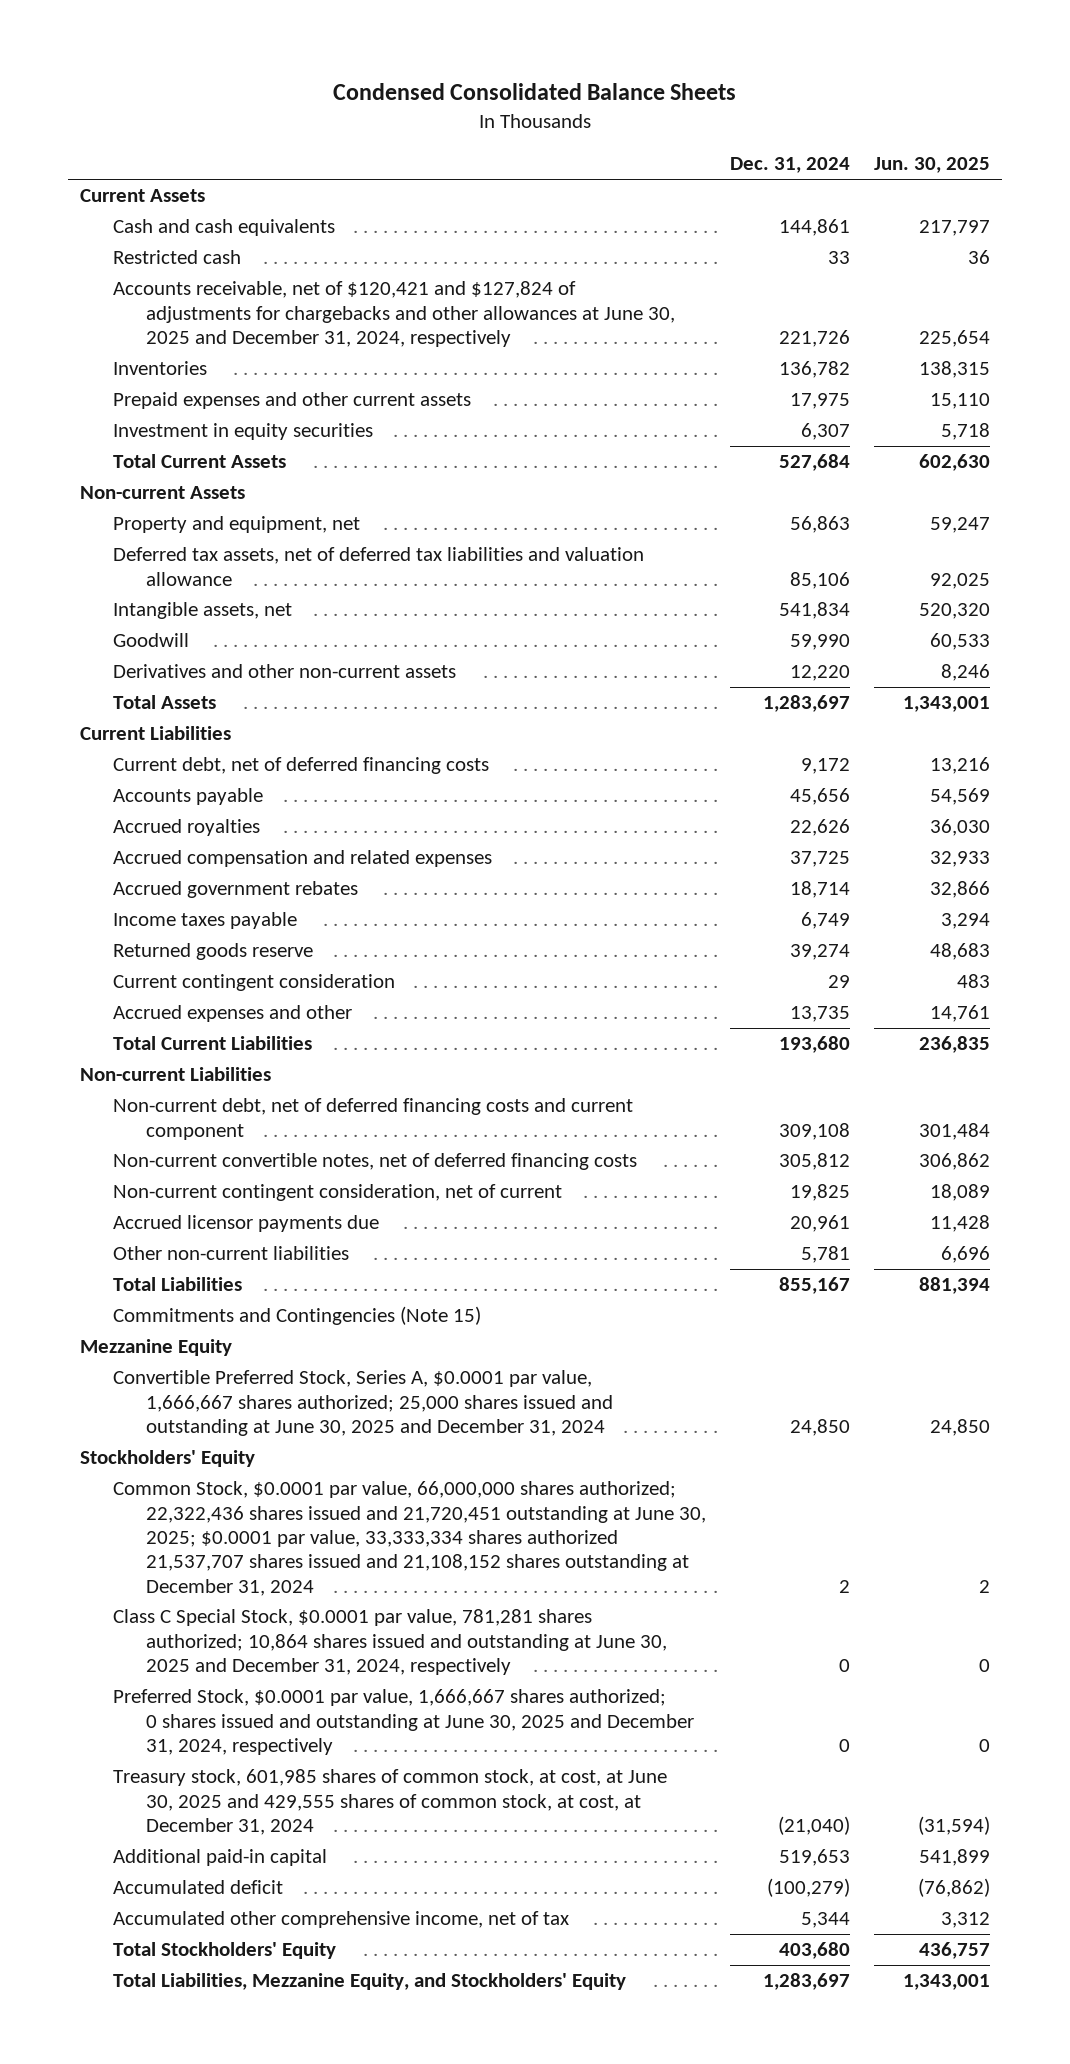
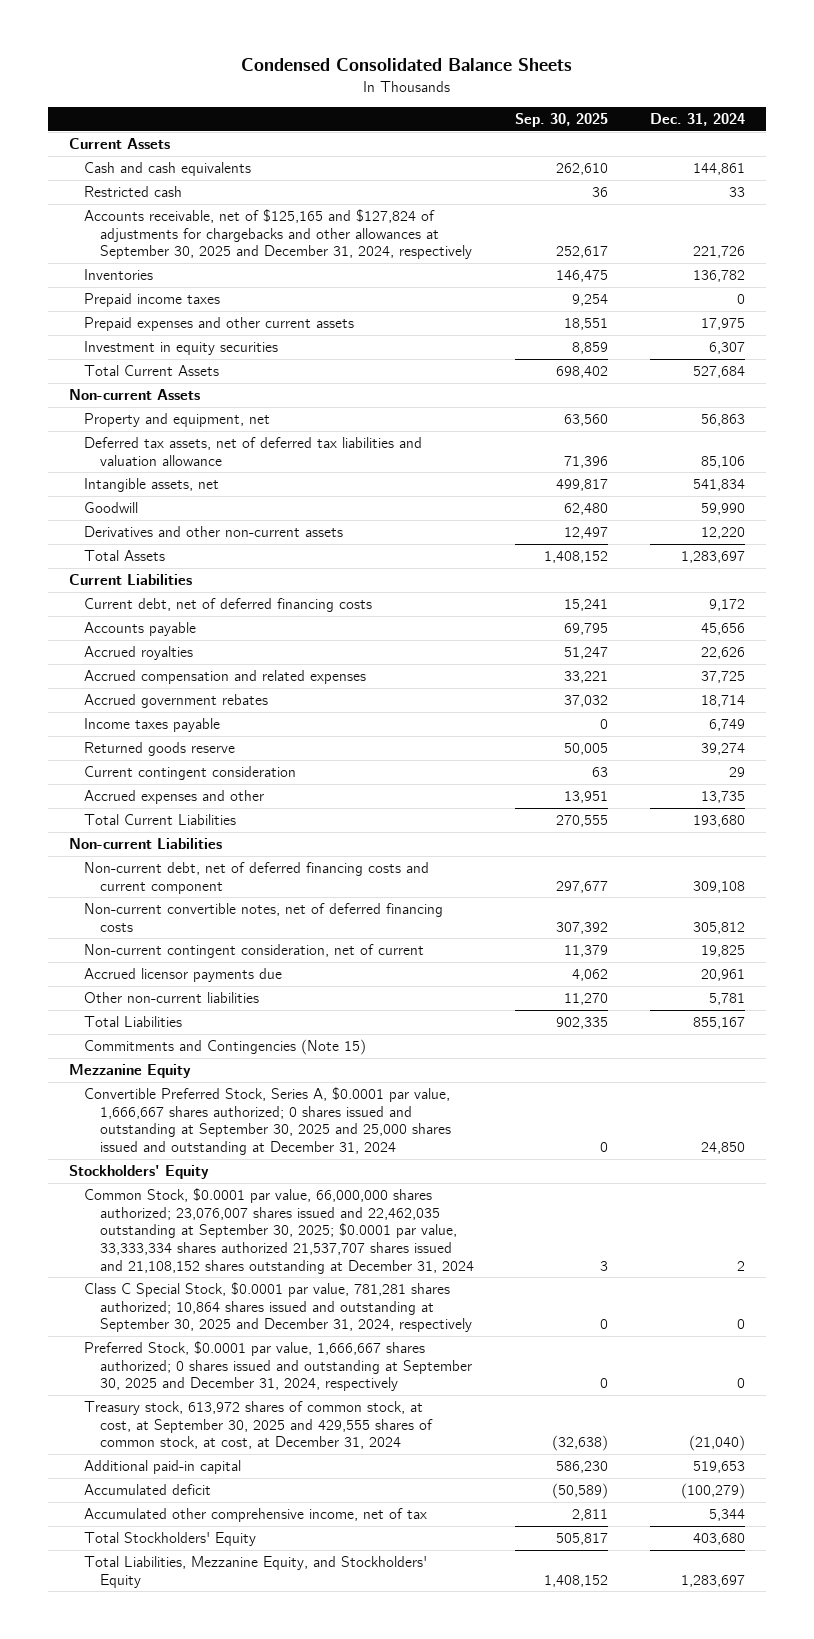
[873,157,990,174] Jun. 30, 2025 -> none
none -> [515,113,609,128] Sep. 30, 2025
[112,281,675,347] Accounts receivable, net of $120,421 and $127,824 of adjustments for chargebacks and other allowances at June 30, 2025 and December 31, 2024, respectively -> [84,209,472,260] Accounts receivable, net of $125,165 and $127,824 of adjustments for chargebacks and other allowances at September 30, 2025 and December 31, 2024, respectively
none -> [84,293,221,308] Prepaid income taxes
[112,1370,613,1436] Convertible Preferred Stock, Series A, $0.0001 par value, 1,666,667 shares authorized; 25,000 shares issued and outstanding at June 30, 2025 and December 31, 2024 -> [84,1087,451,1156] Convertible Preferred Stock, Series A, $0.0001 par value, 1,666,667 shares authorized; 0 shares issued and outstanding at September 30, 2025 and 25,000 shares issued and outstanding at December 31, 2024
[112,1481,706,1596] Common Stock, $0.0001 par value, 66,000,000 shares authorized; 22,322,436 shares issued and 21,720,451 outstanding at June 30, 2025; $0.0001 par value, 33,333,334 shares authorized 21,537,707 shares issued and 21,108,152 shares outstanding at December 31, 2024 -> [84,1188,474,1274] Common Stock, $0.0001 par value, 66,000,000 shares authorized; 23,076,007 shares issued and 22,462,035 outstanding at September 30, 2025; $0.0001 par value, 33,333,334 shares authorized 21,537,707 shares issued and 21,108,152 shares outstanding at December 31, 2024
[112,1609,667,1675] Class C Special Stock, $0.0001 par value, 781,281 shares authorized; 10,864 shares issued and outstanding at June 30, 2025 and December 31, 2024, respectively -> [84,1282,472,1333] Class C Special Stock, $0.0001 par value, 781,281 shares authorized; 10,864 shares issued and outstanding at September 30, 2025 and December 31, 2024, respectively
[112,1689,694,1755] Preferred Stock, $0.0001 par value, 1,666,667 shares authorized; 0 shares issued and outstanding at June 30, 2025 and December 31, 2024, respectively -> [84,1341,472,1392] Preferred Stock, $0.0001 par value, 1,666,667 shares authorized; 0 shares issued and outstanding at September 30, 2025 and December 31, 2024, respectively
[112,1769,667,1835] Treasury stock, 601,985 shares of common stock, at cost, at June 30, 2025 and 429,555 shares of common stock, at cost, at December 31, 2024 -> [84,1401,433,1450] Treasury stock, 613,972 shares of common stock, at cost, at September 30, 2025 and 429,555 shares of common stock, at cost, at December 31, 2024

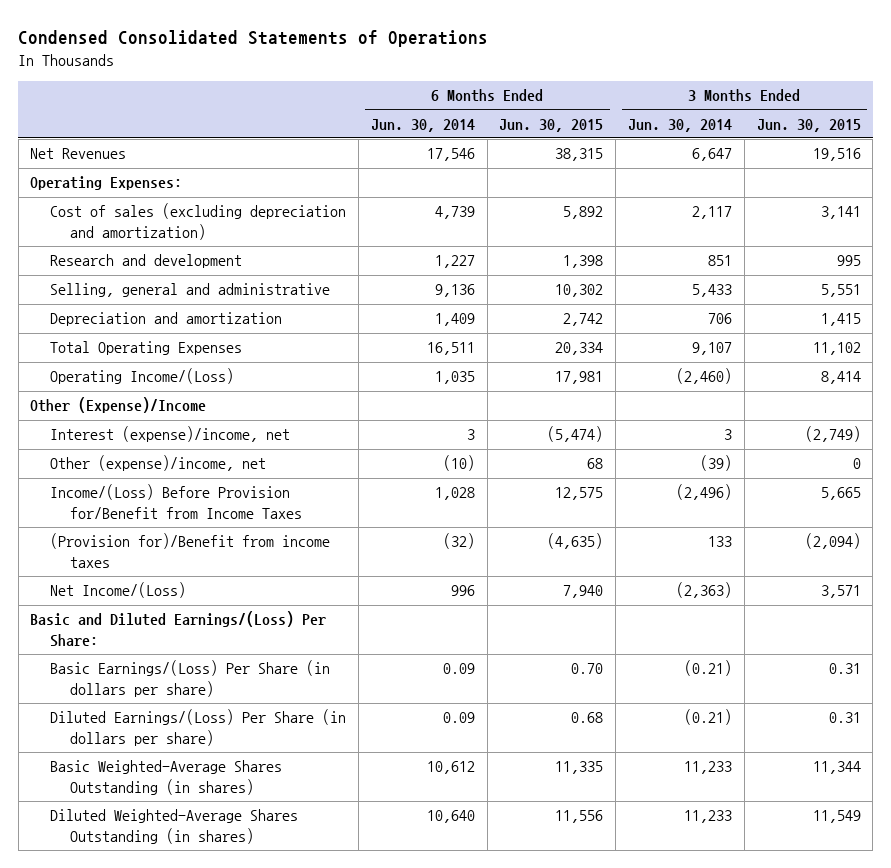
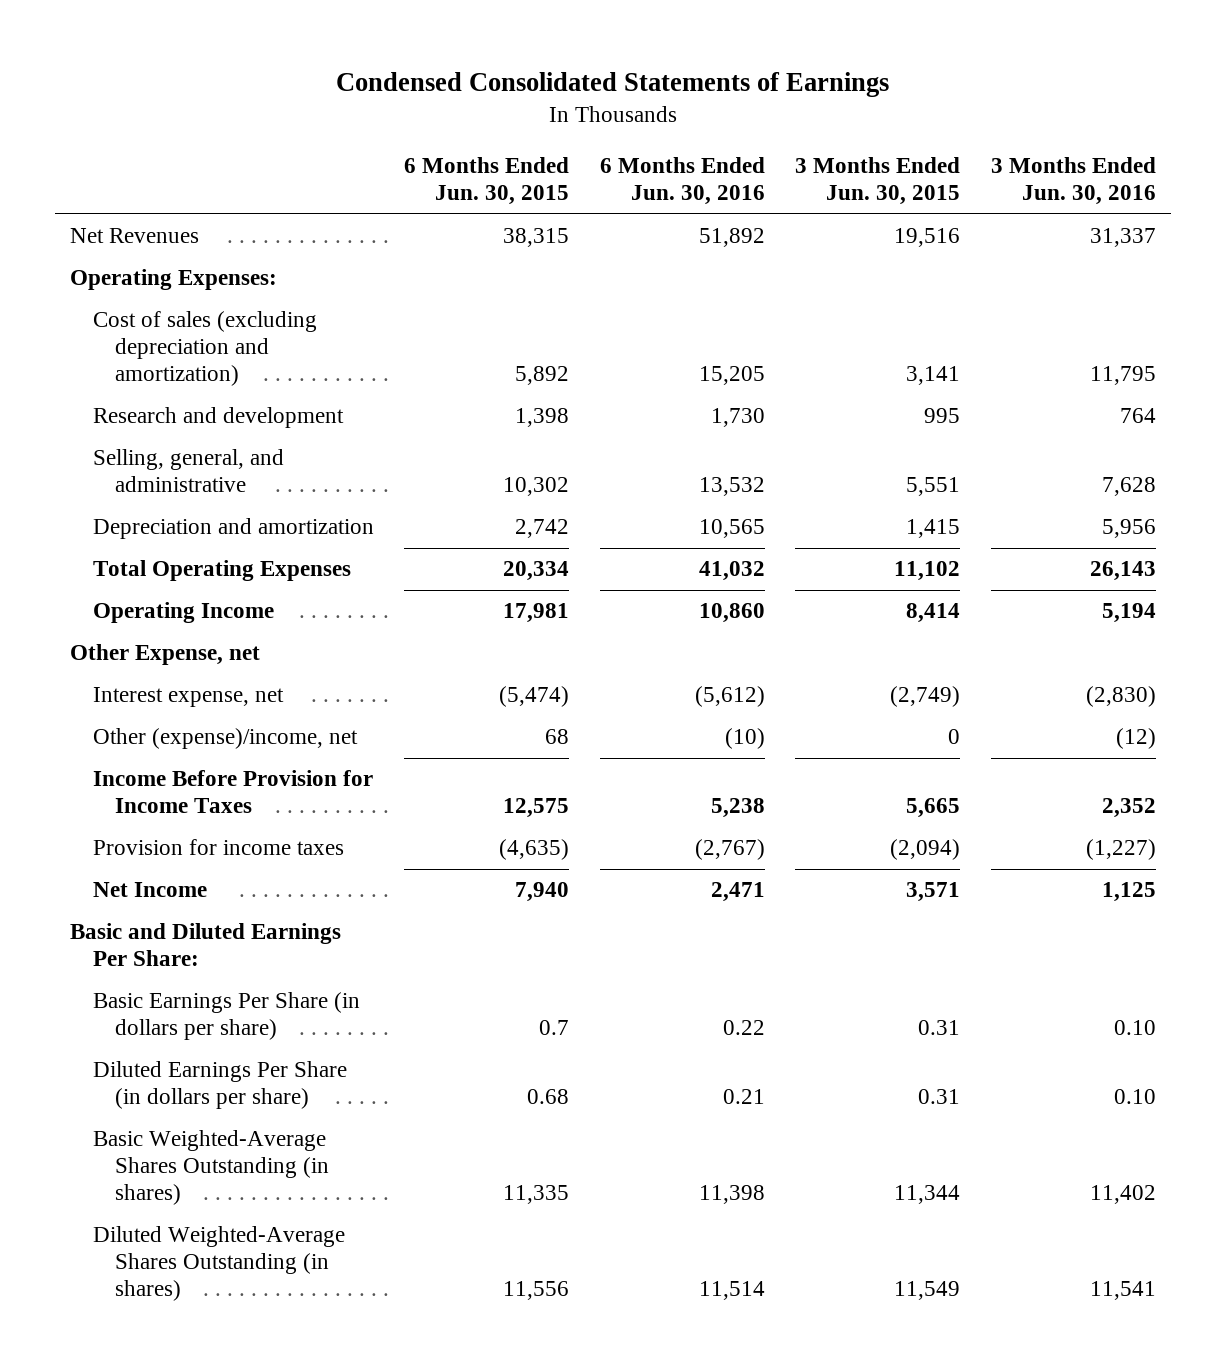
[18,30,489,48] Condensed Consolidated Statements of Operations -> [336,71,890,97] Condensed Consolidated Statements of Earnings
[370,118,475,132] Jun. 30, 2014 -> none
[628,118,733,132] Jun. 30, 2014 -> none
none -> [599,157,765,205] 6 Months Ended Jun. 30, 2016
none -> [990,157,1156,205] 3 Months Ended Jun. 30, 2016
[50,283,331,298] Selling, general and administrative -> [92,449,284,493] Selling, general, and administrative
[50,368,235,385] Operating Income/(Loss) -> [92,602,274,624] Operating Income
[30,397,207,414] Other (Expense)/Income -> [70,644,261,666] Other Expense, net
[50,426,291,443] Interest (expense)/income, net -> [92,687,284,708] Interest expense, net
[50,484,302,520] Income/(Loss) Before Provision for/Benefit from Income Taxes -> [92,770,373,814] Income Before Provision for Income Taxes
[50,533,331,569] (Provision for)/Benefit from income taxes -> [92,839,344,856] Provision for income taxes
[50,582,187,599] Net Income/(Loss) -> [92,882,207,898] Net Income
[30,611,327,648] Basic and Diluted Earnings/(Loss) Per Share: -> [70,923,342,967] Basic and Diluted Earnings Per Share:
[50,660,331,698] Basic Earnings/(Loss) Per Share (in dollars per share) -> [92,992,360,1041] Basic Earnings Per Share (in dollars per share)
[571,663,604,675] 0.70 -> [539,1020,570,1036] 0.7
[50,709,347,747] Diluted Earnings/(Loss) Per Share (in dollars per share) -> [92,1061,347,1110] Diluted Earnings Per Share (in dollars per share)

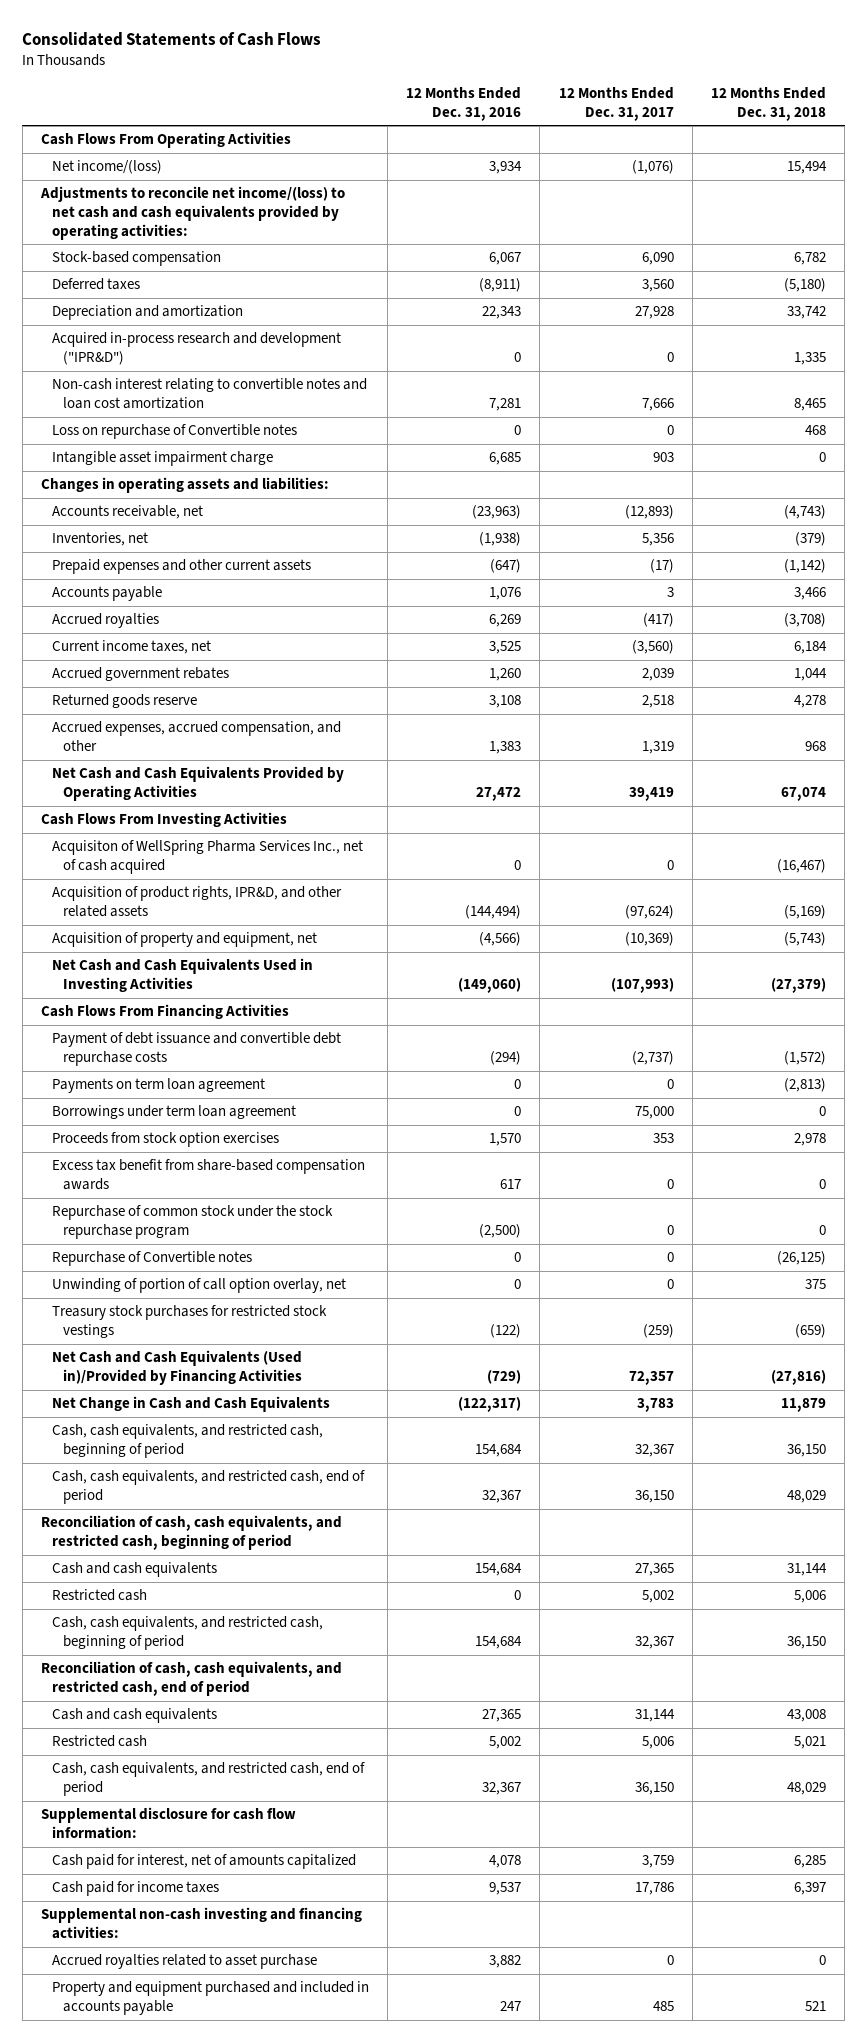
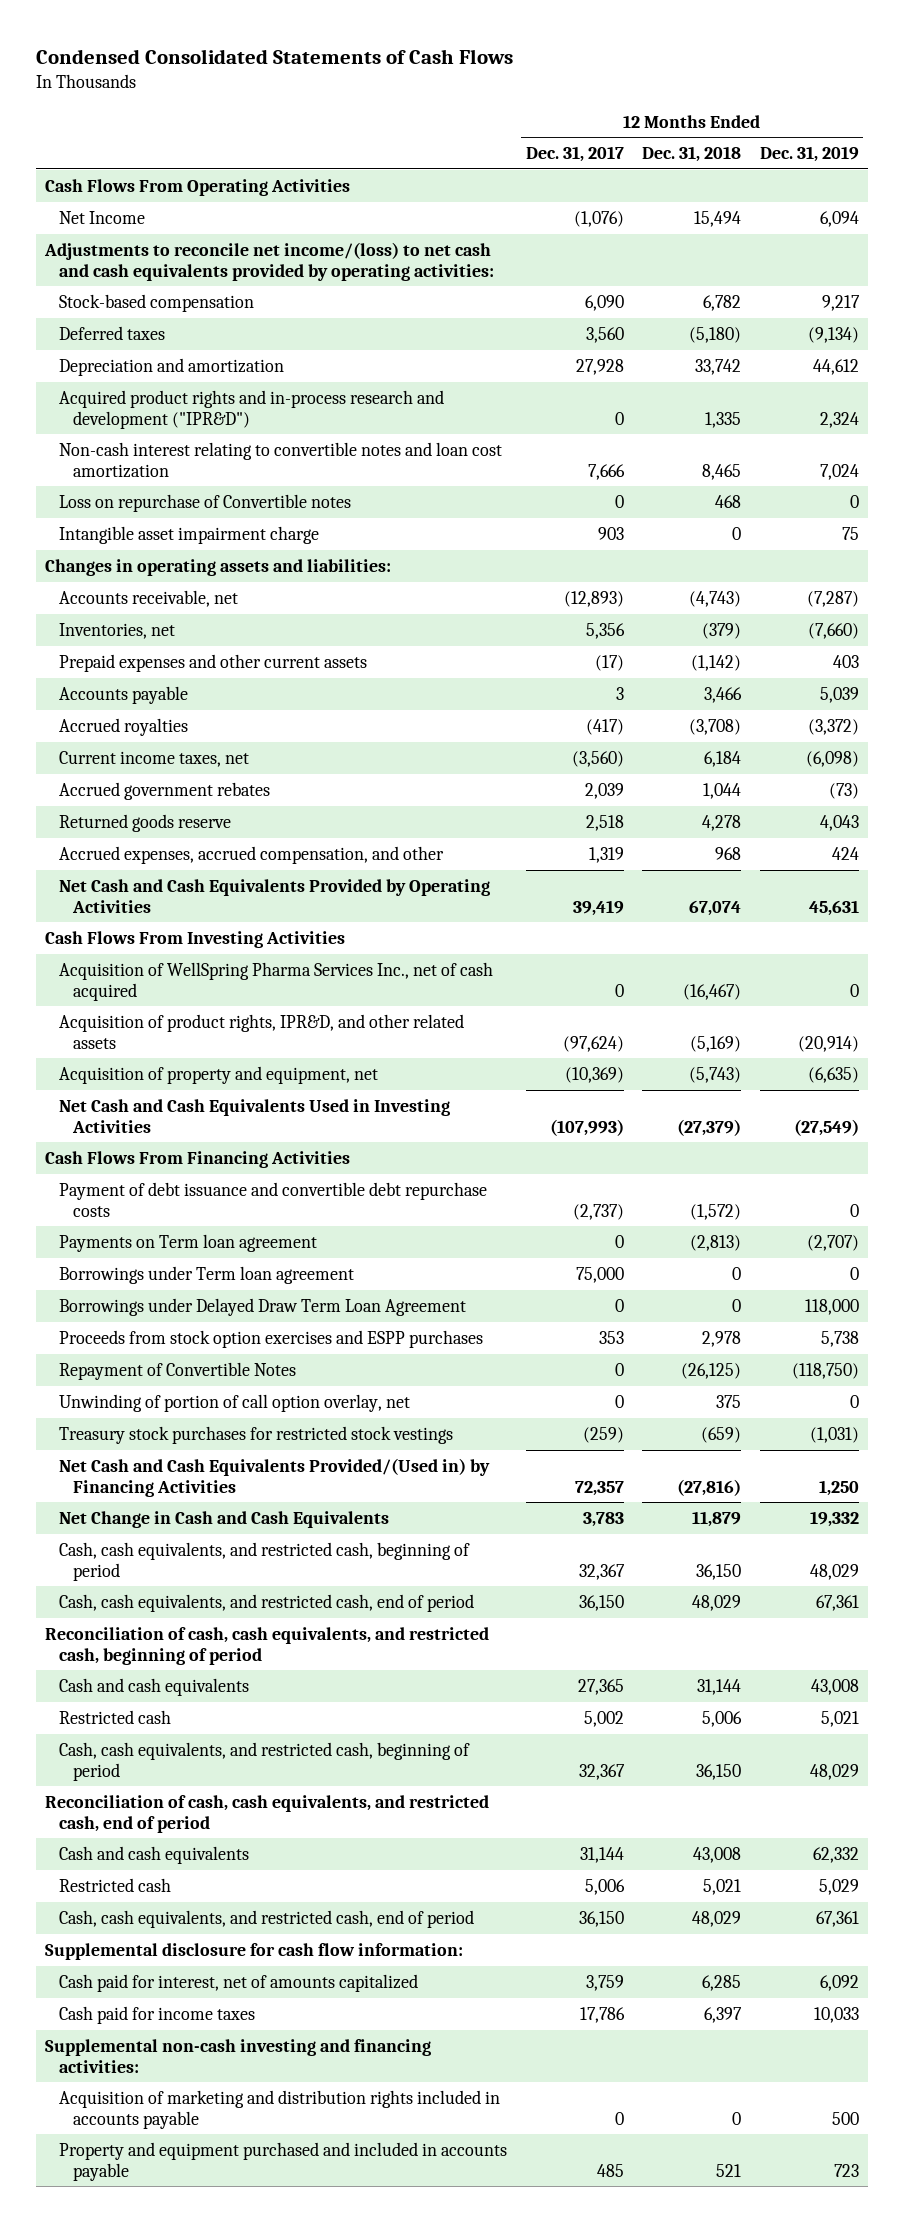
[22,32,322,47] Consolidated Statements of Cash Flows -> [36,48,514,64] Condensed Consolidated Statements of Cash Flows
[406,87,522,121] 12 Months Ended Dec. 31, 2016 -> none
none -> [759,146,859,163] Dec. 31, 2019
[51,160,162,175] Net income/(loss) -> [59,210,146,224] Net Income
[51,332,341,365] Acquired in-process research and development ("IPR&D") -> [59,389,445,429] Acquired product rights and in-process research and development ("IPR&D")
[51,840,363,874] Acquisiton of WellSpring Pharma Services Inc., net of cash acquired -> [59,961,494,1001] Acquisition of WellSpring Pharma Services Inc., net of cash acquired
[51,1159,365,1190] Excess tax benefit from share-based compensation awards -> none
[51,1205,333,1239] Repurchase of common stock under the stock repurchase program -> none
[51,1078,265,1094] Payments on term loan agreement -> [59,1233,318,1252] Payments on Term loan agreement
[51,1105,296,1120] Borrowings under term loan agreement -> [59,1265,355,1284] Borrowings under Term loan agreement
none -> [59,1297,467,1316] Borrowings under Delayed Draw Term Loan Agreement
[51,1132,279,1148] Proceeds from stock option exercises -> [59,1329,484,1348] Proceeds from stock option exercises and ESPP purchases
[51,1251,252,1267] Repurchase of Convertible notes -> [59,1361,297,1380] Repayment of Convertible Notes
[51,1350,302,1385] Net Cash and Cash Equivalents (Used in)/Provided by Financing Activities -> [59,1457,491,1497] Net Cash and Cash Equivalents Provided/(Used in) by Financing Activities
[51,1954,317,1970] Accrued royalties related to asset purchase -> none
none -> [59,2089,501,2129] Acquisition of marketing and distribution rights included in accounts payable

